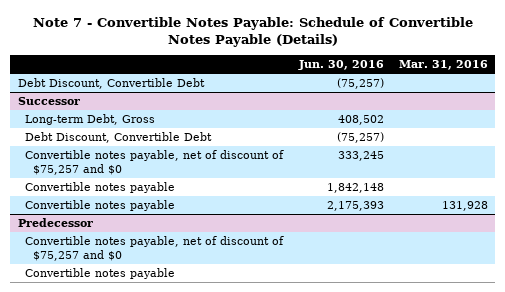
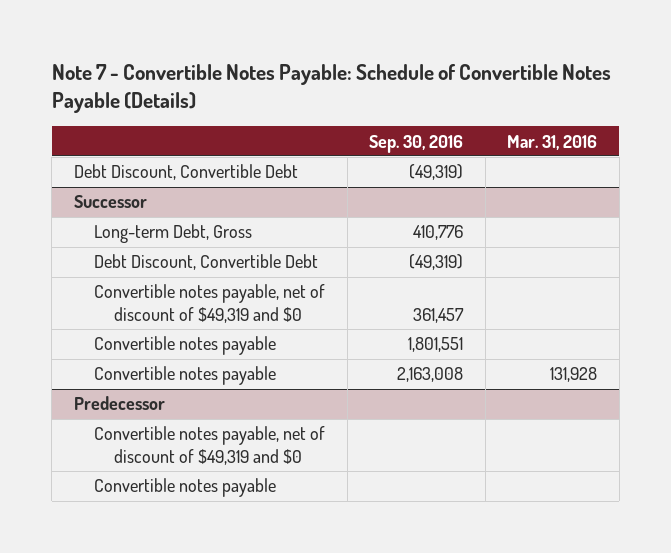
[297,60,384,71] Jun. 30, 2016 -> none
none -> [369,134,464,153] Sep. 30, 2016
[25,150,285,175] Convertible notes payable, net of discount of $75,257 and $0 -> [94,284,326,323] Convertible notes payable, net of discount of $49,319 and $0
[25,236,285,261] Convertible notes payable, net of discount of $75,257 and $0 -> [94,426,326,465] Convertible notes payable, net of discount of $49,319 and $0

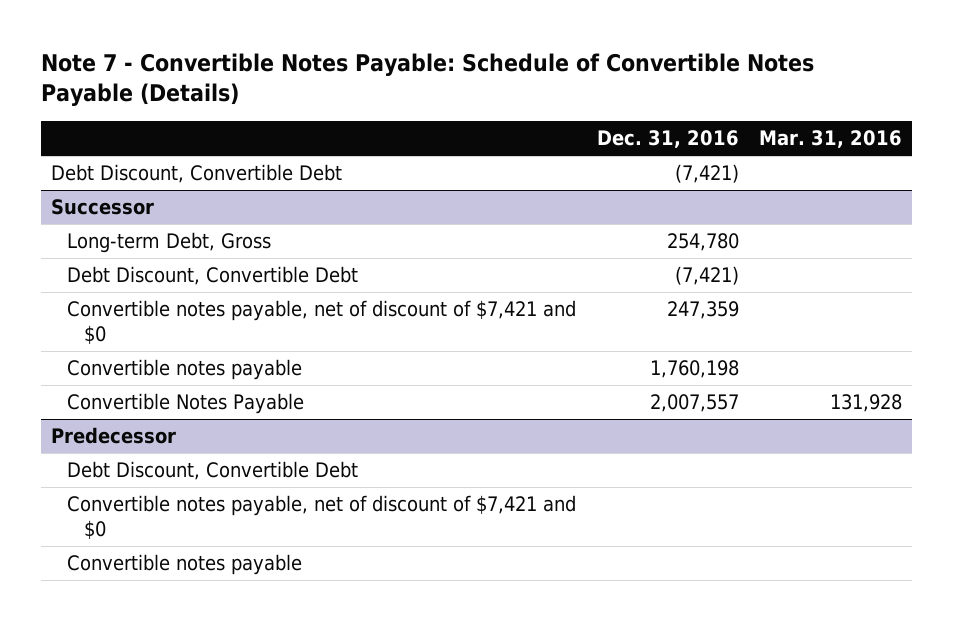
[369,134,464,153] Sep. 30, 2016 -> none
none -> [596,130,739,149] Dec. 31, 2016
[94,284,326,323] Convertible notes payable, net of discount of $49,319 and $0 -> [67,300,577,344] Convertible notes payable, net of discount of $7,421 and $0
[94,366,277,386] Convertible notes payable -> [67,393,305,415] Convertible Notes Payable
none -> [67,461,359,481] Debt Discount, Convertible Debt
[94,426,326,465] Convertible notes payable, net of discount of $49,319 and $0 -> [67,495,577,539] Convertible notes payable, net of discount of $7,421 and $0

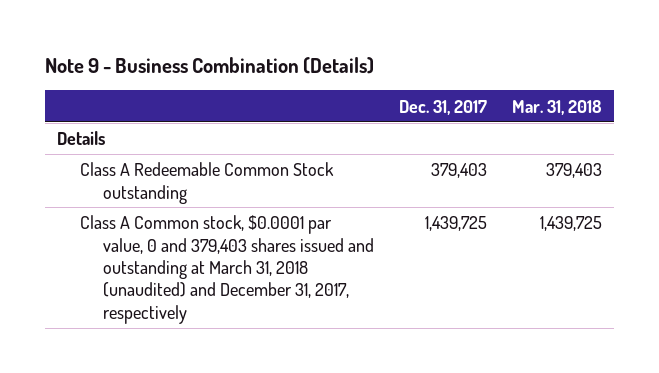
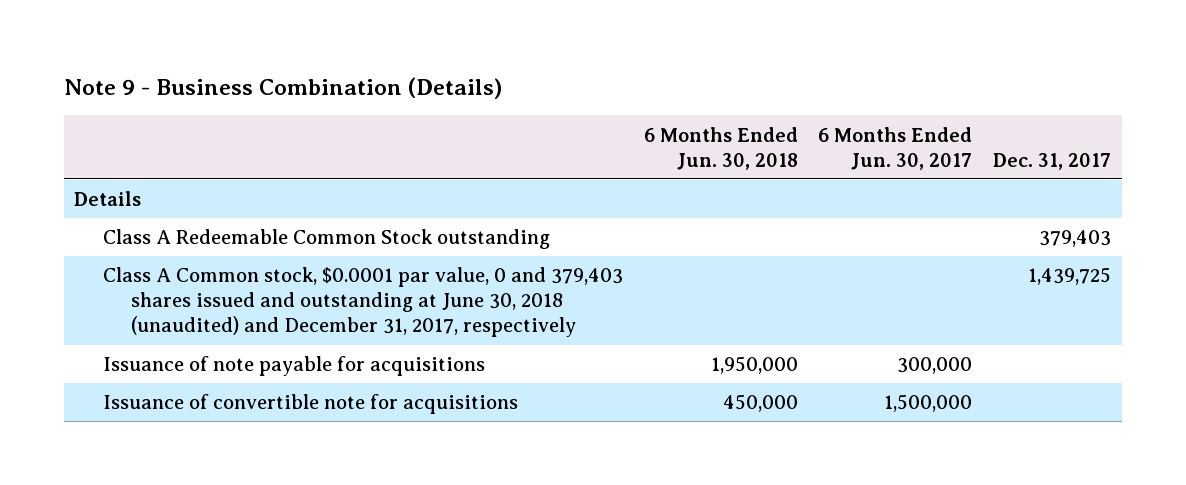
[511,99,602,115] Mar. 31, 2018 -> none
none -> [643,126,798,170] 6 Months Ended Jun. 30, 2018
none -> [818,126,973,170] 6 Months Ended Jun. 30, 2017
[80,215,375,324] Class A Common stock, $0.0001 par value, 0 and 379,403 shares issued and outstanding at March 31, 2018 (unaudited) and December 31, 2017, respectively -> [102,267,623,338] Class A Common stock, $0.0001 par value, 0 and 379,403 shares issued and outstanding at June 30, 2018 (unaudited) and December 31, 2017, respectively
none -> [102,356,485,377] Issuance of note payable for acquisitions
none -> [102,394,518,415] Issuance of convertible note for acquisitions

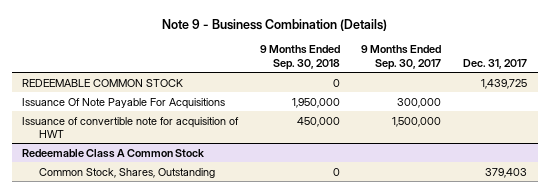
[643,126,798,170] 6 Months Ended Jun. 30, 2018 -> none
[818,126,973,170] 6 Months Ended Jun. 30, 2017 -> none
none -> [259,45,340,70] 9 Months Ended Sep. 30, 2018
none -> [361,45,442,70] 9 Months Ended Sep. 30, 2017
[74,191,142,207] Details -> none
[102,229,550,250] Class A Redeemable Common Stock outstanding -> none
[102,267,623,338] Class A Common stock, $0.0001 par value, 0 and 379,403 shares issued and outstanding at June 30, 2018 (unaudited) and December 31, 2017, respectively -> [22,78,184,87] REDEEMABLE COMMON STOCK
[102,356,485,377] Issuance of note payable for acquisitions -> [22,97,226,109] Issuance Of Note Payable For Acquisitions
[102,394,518,415] Issuance of convertible note for acquisitions -> [22,116,240,138] Issuance of convertible note for acquisition of HWT
none -> [22,148,205,158] Redeemable Class A Common Stock
none -> [38,167,215,178] Common Stock, Shares, Outstanding

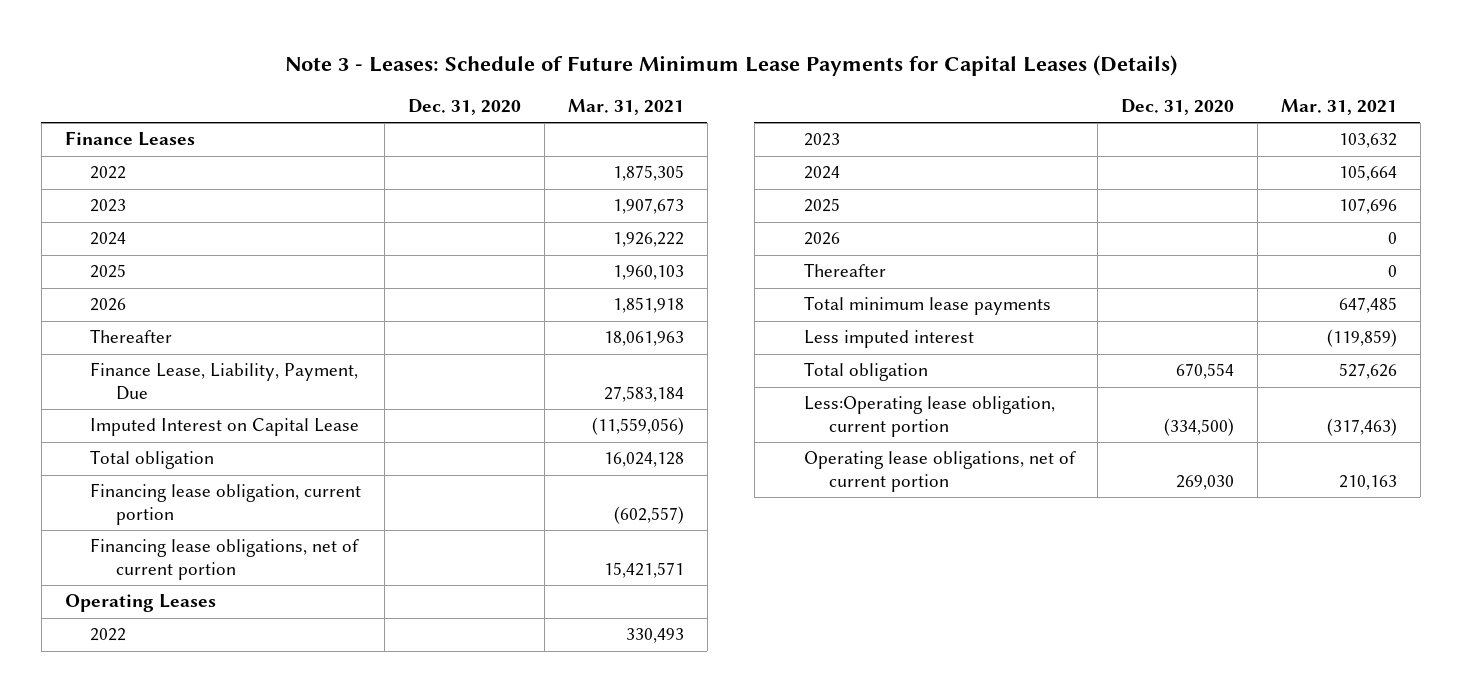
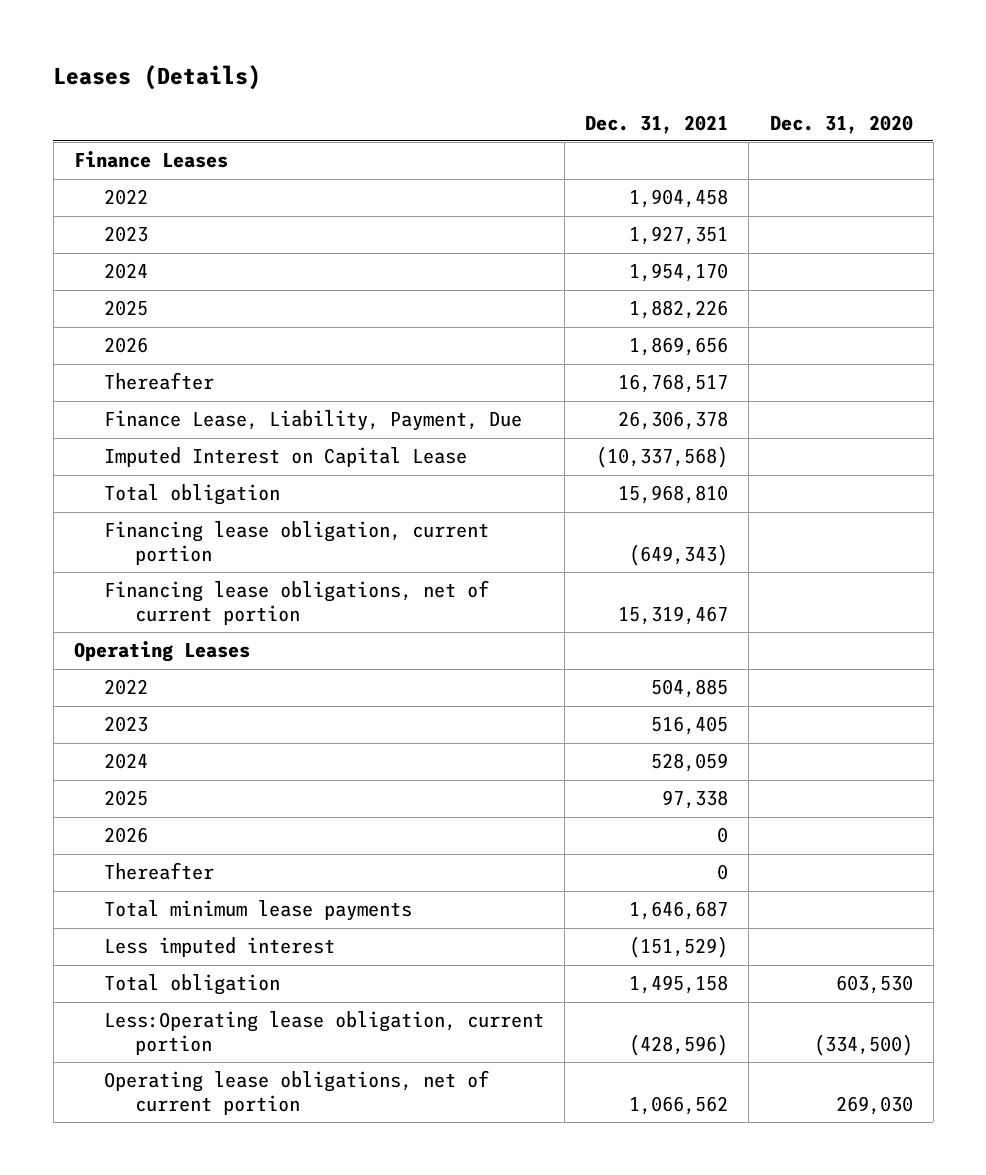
[284,54,1177,76] Note 3 - Leases: Schedule of Future Minimum Lease Payments for Capital Leases (Details) -> [53,65,262,91] Leases (Details)
[567,98,684,115] Mar. 31, 2021 -> none
none -> [585,114,729,134] Dec. 31, 2021
[1176,363,1235,380] 670,554 -> [835,975,913,995] 603,530

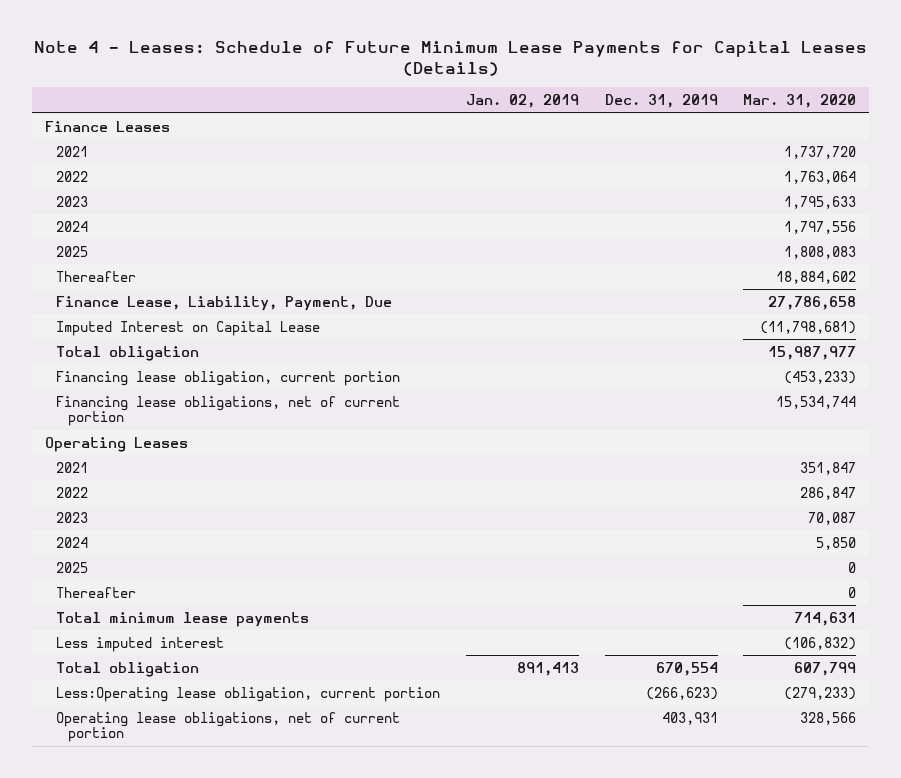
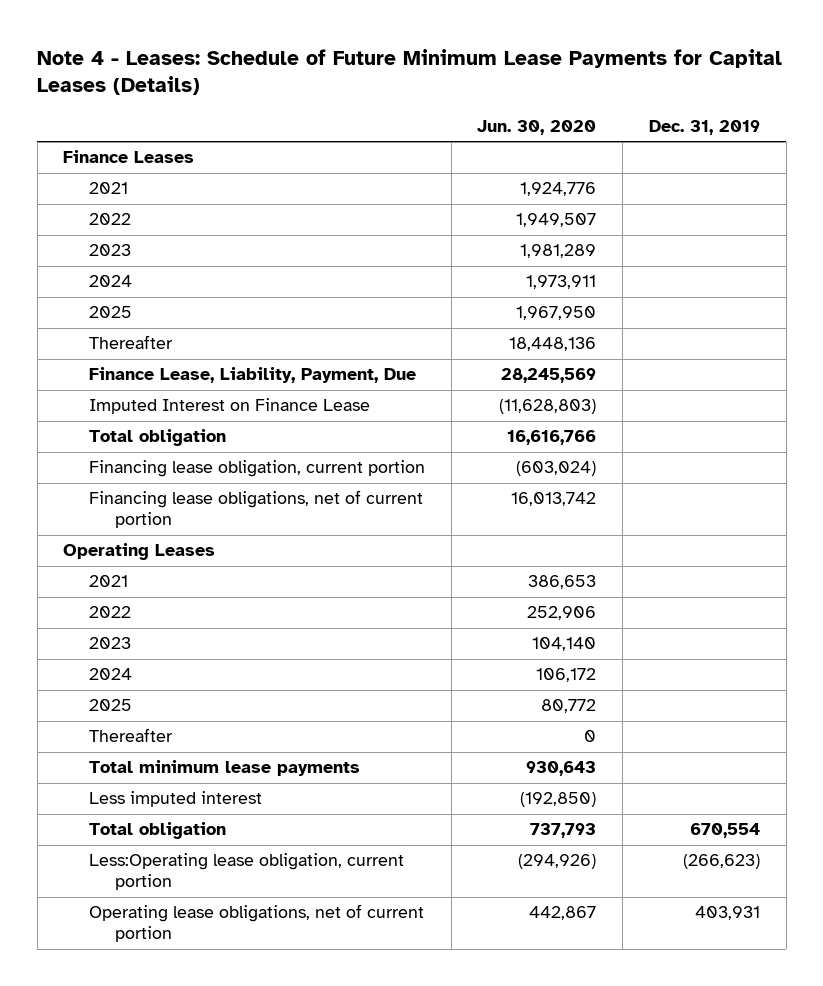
[465,93,579,108] Jan. 02, 2019 -> none
[743,93,857,108] Mar. 31, 2020 -> none
none -> [477,119,597,135] Jun. 30, 2020
[56,320,321,336] Imputed Interest on Capital Lease -> [88,398,370,415] Imputed Interest on Finance Lease

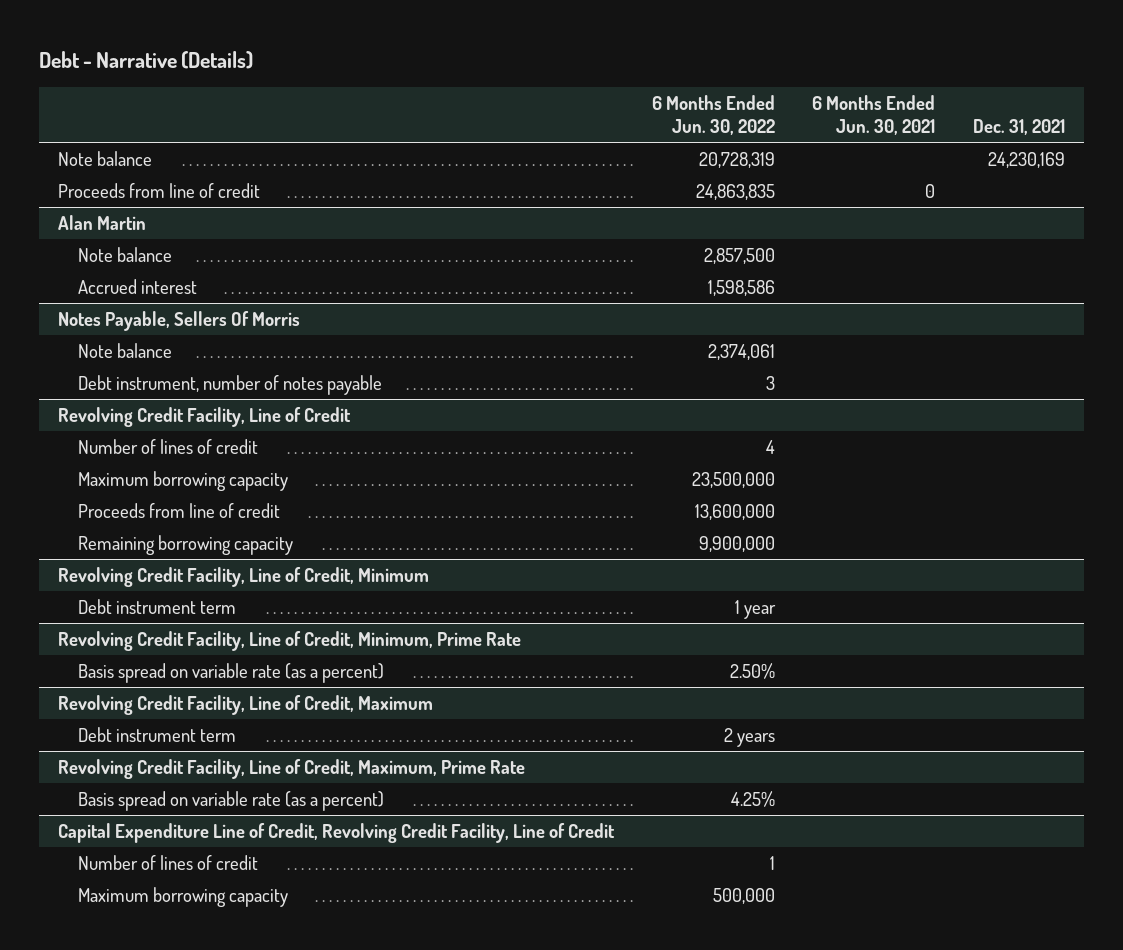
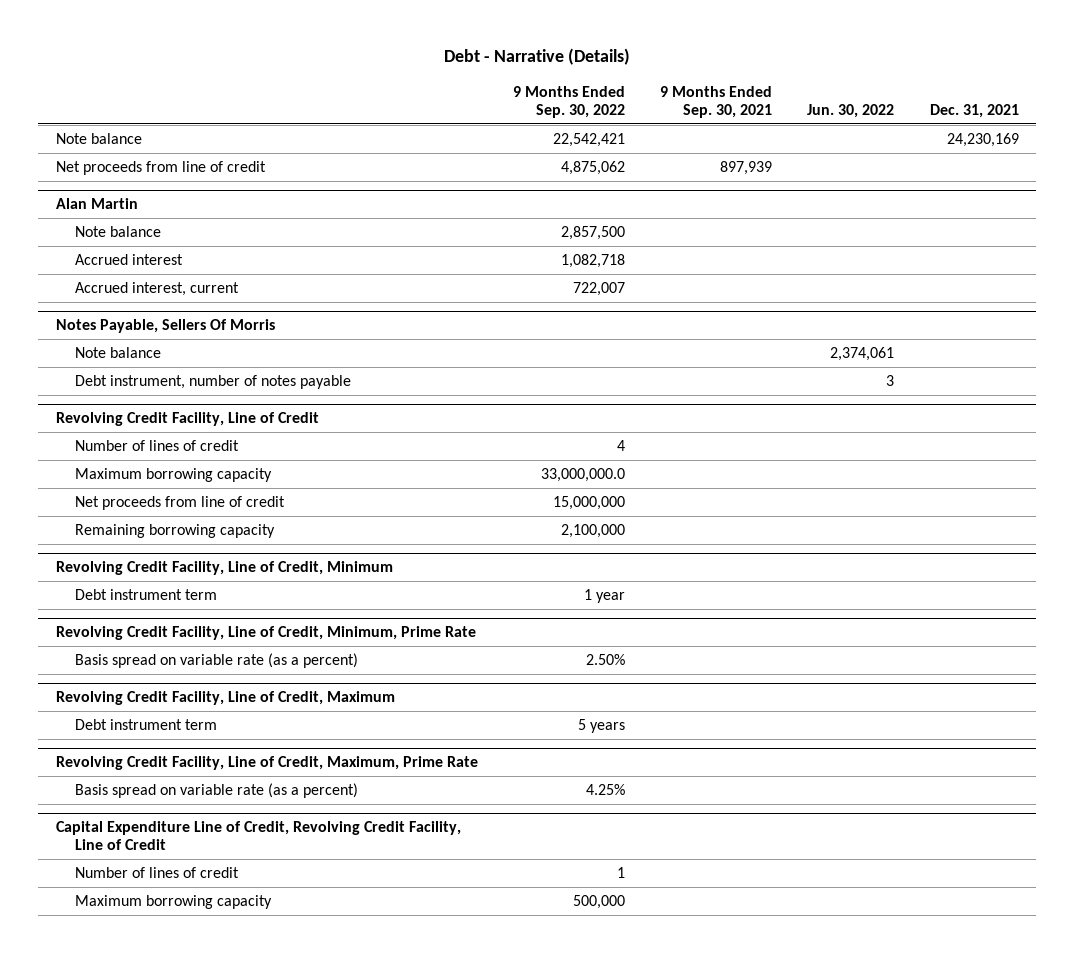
[651,94,775,136] 6 Months Ended Jun. 30, 2022 -> none
[812,94,936,136] 6 Months Ended Jun. 30, 2021 -> none
none -> [513,85,626,118] 9 Months Ended Sep. 30, 2022
none -> [660,85,773,118] 9 Months Ended Sep. 30, 2021
none -> [807,103,895,118] Jun. 30, 2022
[57,182,260,198] Proceeds from line of credit -> [55,160,266,175] Net proceeds from line of credit
none -> [75,281,240,296] Accrued interest, current
[78,502,281,518] Proceeds from line of credit -> [75,495,286,510] Net proceeds from line of credit

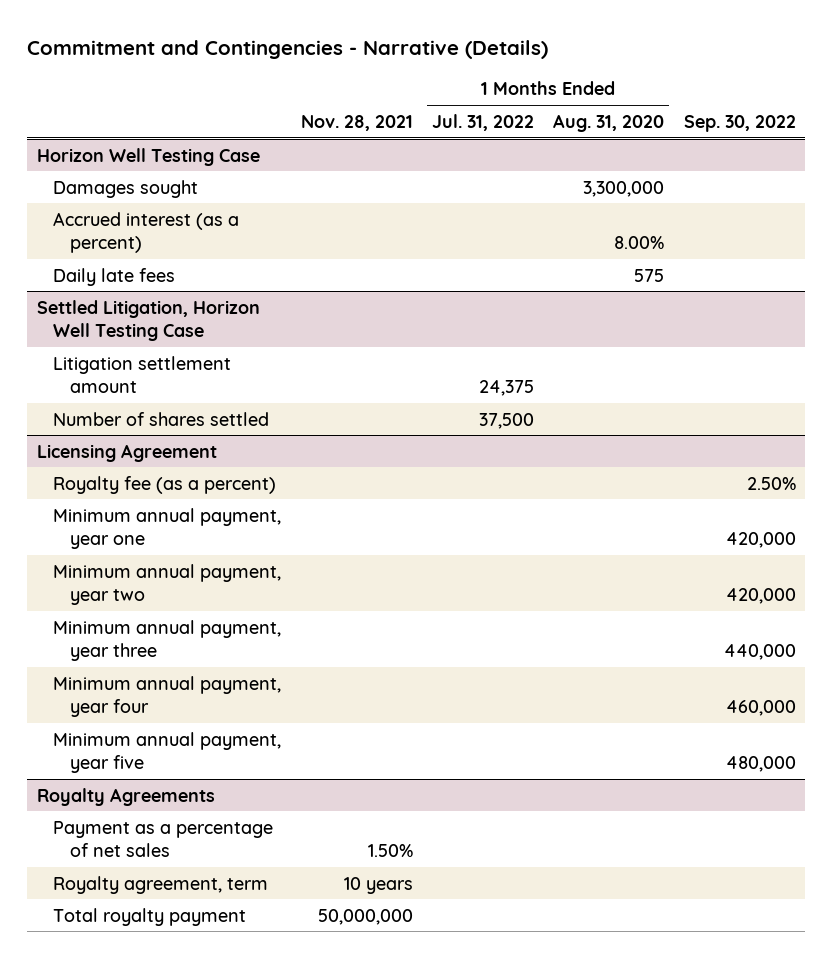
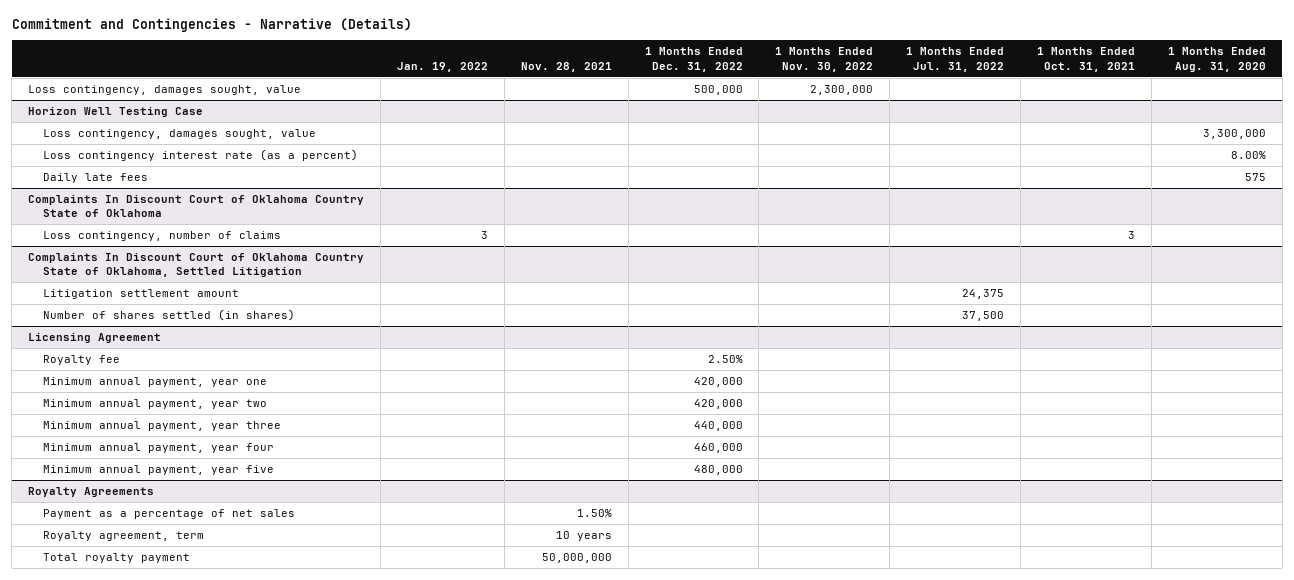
[683,114,796,132] Sep. 30, 2022 -> none
none -> [396,61,488,72] Jan. 19, 2022
none -> [644,47,743,72] 1 Months Ended Dec. 31, 2022
none -> [775,47,874,72] 1 Months Ended Nov. 30, 2022
none -> [1036,47,1135,72] 1 Months Ended Oct. 31, 2021
none -> [28,85,302,96] Loss contingency, damages sought, value
[53,179,199,198] Damages sought -> [43,129,317,140] Loss contingency, damages sought, value
[53,211,240,253] Accrued interest (as a percent) -> [43,149,359,162] Loss contingency interest rate (as a percent)
none -> [28,195,365,218] Complaints In Discount Court of Oklahoma Country State of Oklahoma
none -> [43,231,282,242] Loss contingency, number of claims
[36,299,260,341] Settled Litigation, Horizon Well Testing Case -> [28,253,365,278] Complaints In Discount Court of Oklahoma Country State of Oklahoma, Settled Litigation
[53,411,270,426] Number of shares settled -> [43,309,296,322] Number of shares settled (in shares)
[53,475,277,494] Royalty fee (as a percent) -> [43,355,121,366] Royalty fee

